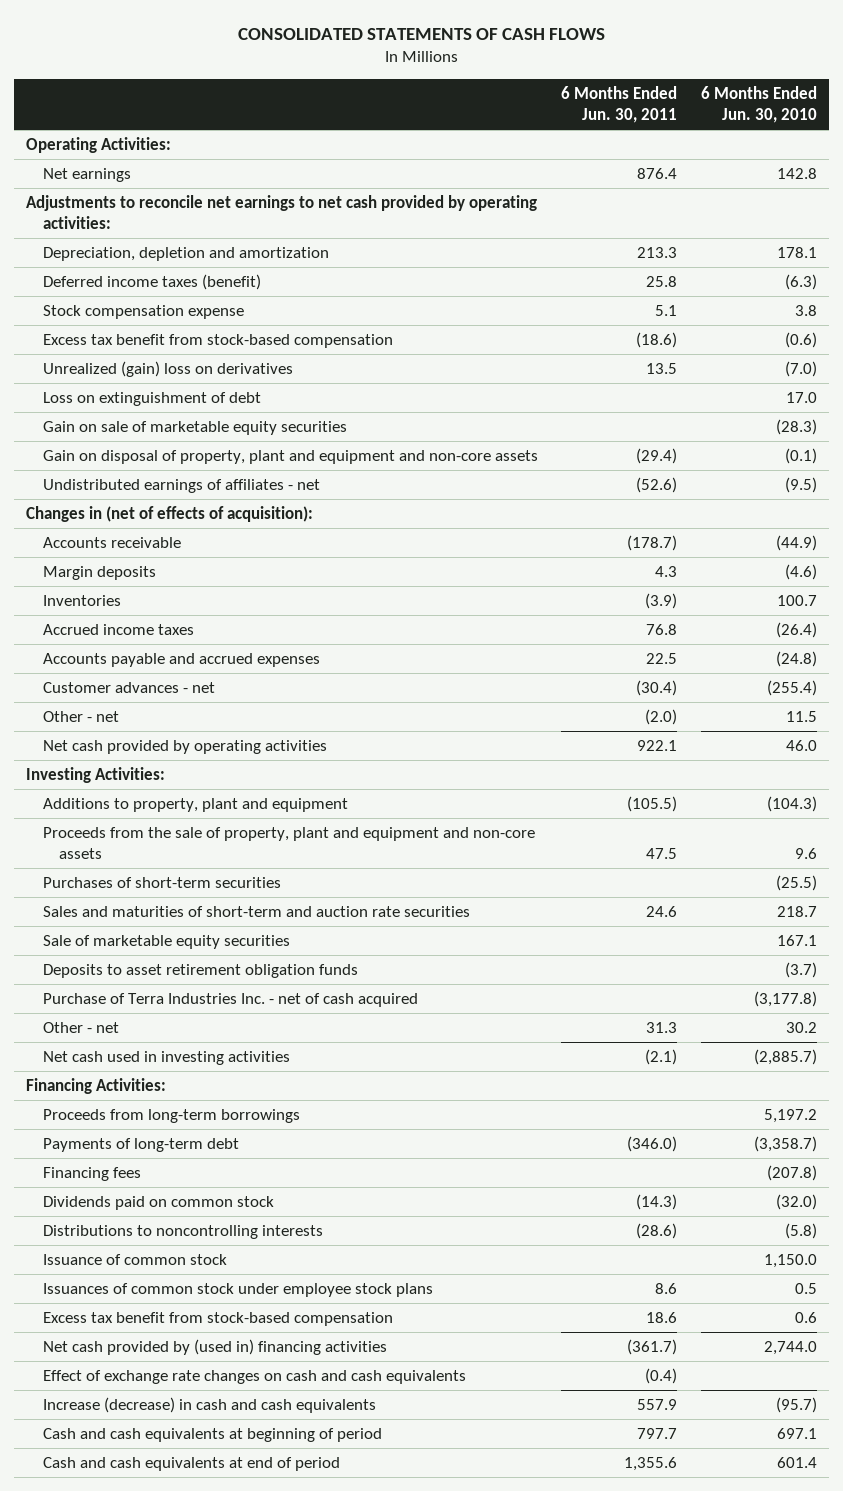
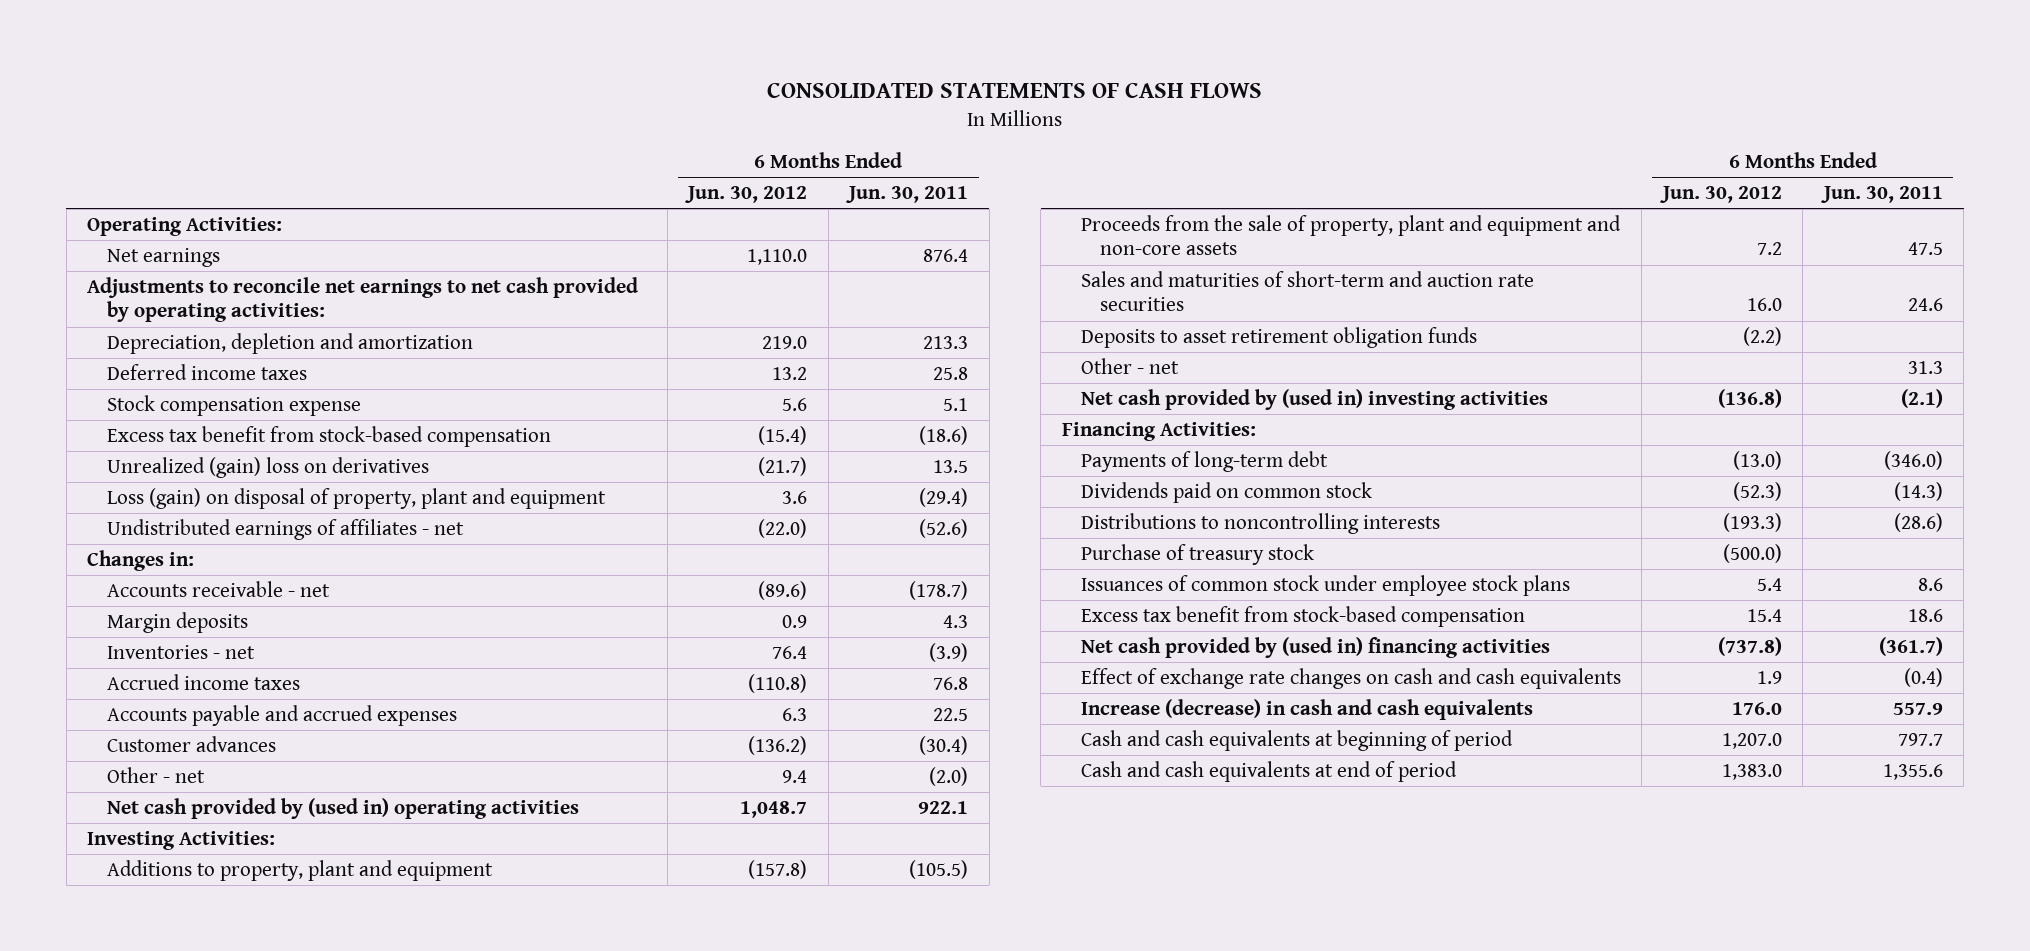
[701,85,818,124] 6 Months Ended Jun. 30, 2010 -> none
none -> [685,186,808,204] Jun. 30, 2012
[42,273,261,290] Deferred income taxes (benefit) -> [106,363,307,380] Deferred income taxes
[42,391,261,406] Loss on extinguishment of debt -> none
[42,420,347,435] Gain on sale of marketable equity securities -> none
[42,449,538,464] Gain on disposal of property, plant and equipment and non-core assets -> [106,487,606,509] Loss (gain) on disposal of property, plant and equipment
[25,505,313,522] Changes in (net of effects of acquisition): -> [87,549,195,571] Changes in:
[42,536,181,548] Accounts receivable -> [106,580,330,597] Accounts receivable - net
[42,594,121,606] Inventories -> [106,644,255,659] Inventories - net
[42,681,215,693] Customer advances - net -> [106,735,276,752] Customer advances
[42,739,327,754] Net cash provided by operating activities -> [106,797,579,819] Net cash provided by (used in) operating activities
[42,876,281,888] Purchases of short-term securities -> none
[42,934,290,949] Sale of marketable equity securities -> none
[42,992,418,1007] Purchase of Terra Industries Inc. - net of cash acquired -> none
[42,1050,290,1065] Net cash used in investing activities -> [1080,388,1548,410] Net cash provided by (used in) investing activities
[42,1108,300,1123] Proceeds from long-term borrowings -> none
[42,1166,141,1181] Financing fees -> none
[42,1253,227,1265] Issuance of common stock -> none
none -> [1080,543,1314,565] Purchase of treasury stock

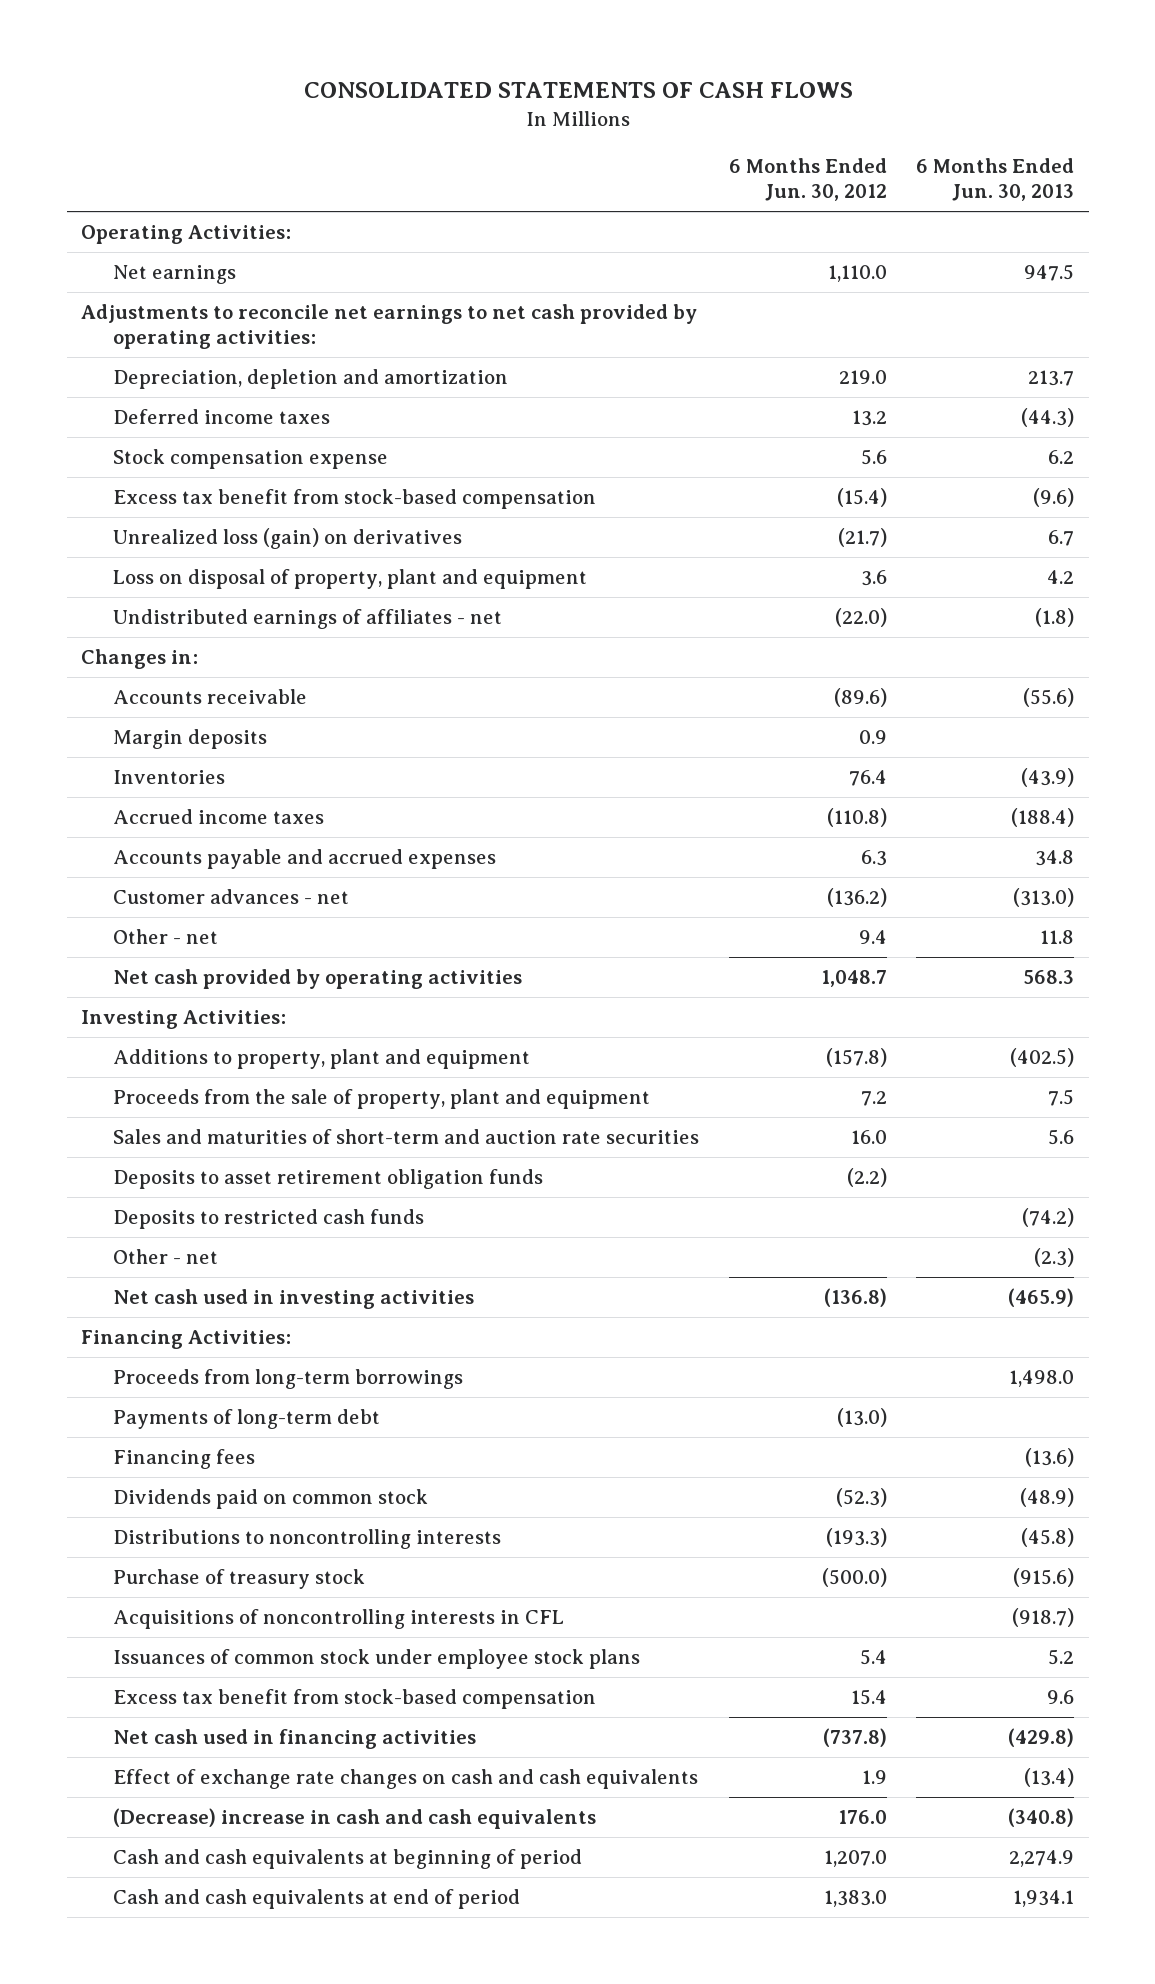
[846,186,969,204] Jun. 30, 2011 -> none
none -> [916,158,1075,202] 6 Months Ended Jun. 30, 2013
[106,456,429,478] Unrealized (gain) loss on derivatives -> [113,528,463,550] Unrealized loss (gain) on derivatives
[106,487,606,509] Loss (gain) on disposal of property, plant and equipment -> [113,569,588,590] Loss on disposal of property, plant and equipment
[106,580,330,597] Accounts receivable - net -> [113,689,308,705] Accounts receivable
[106,644,255,659] Inventories - net -> [113,770,226,785] Inventories
[106,735,276,752] Customer advances -> [113,889,350,905] Customer advances - net
[106,797,579,819] Net cash provided by (used in) operating activities -> [113,969,523,990] Net cash provided by operating activities
[1080,214,1621,256] Proceeds from the sale of property, plant and equipment and non-core assets -> [113,1089,651,1110] Proceeds from the sale of property, plant and equipment
none -> [113,1209,425,1230] Deposits to restricted cash funds
[1080,388,1548,410] Net cash provided by (used in) investing activities -> [113,1289,475,1310] Net cash used in investing activities
none -> [113,1369,464,1390] Proceeds from long-term borrowings
none -> [113,1449,256,1470] Financing fees
none -> [113,1609,565,1630] Acquisitions of noncontrolling interests in CFL
[1080,636,1550,658] Net cash provided by (used in) financing activities -> [113,1729,477,1750] Net cash used in financing activities
[1080,698,1533,720] Increase (decrease) in cash and cash equivalents -> [113,1808,597,1830] (Decrease) increase in cash and cash equivalents

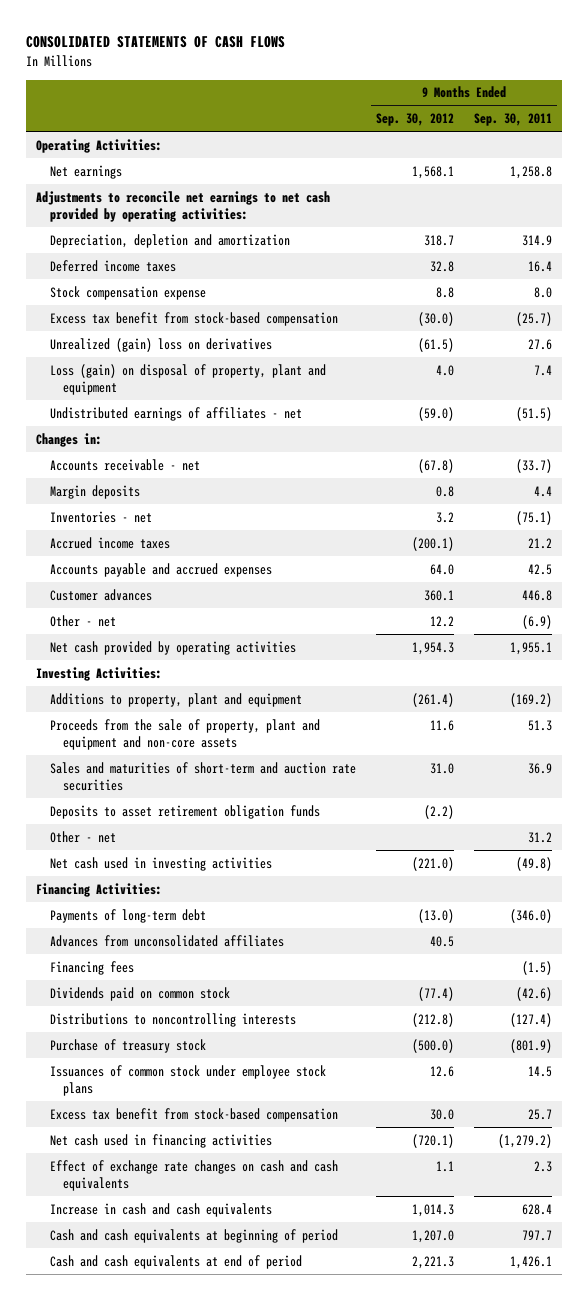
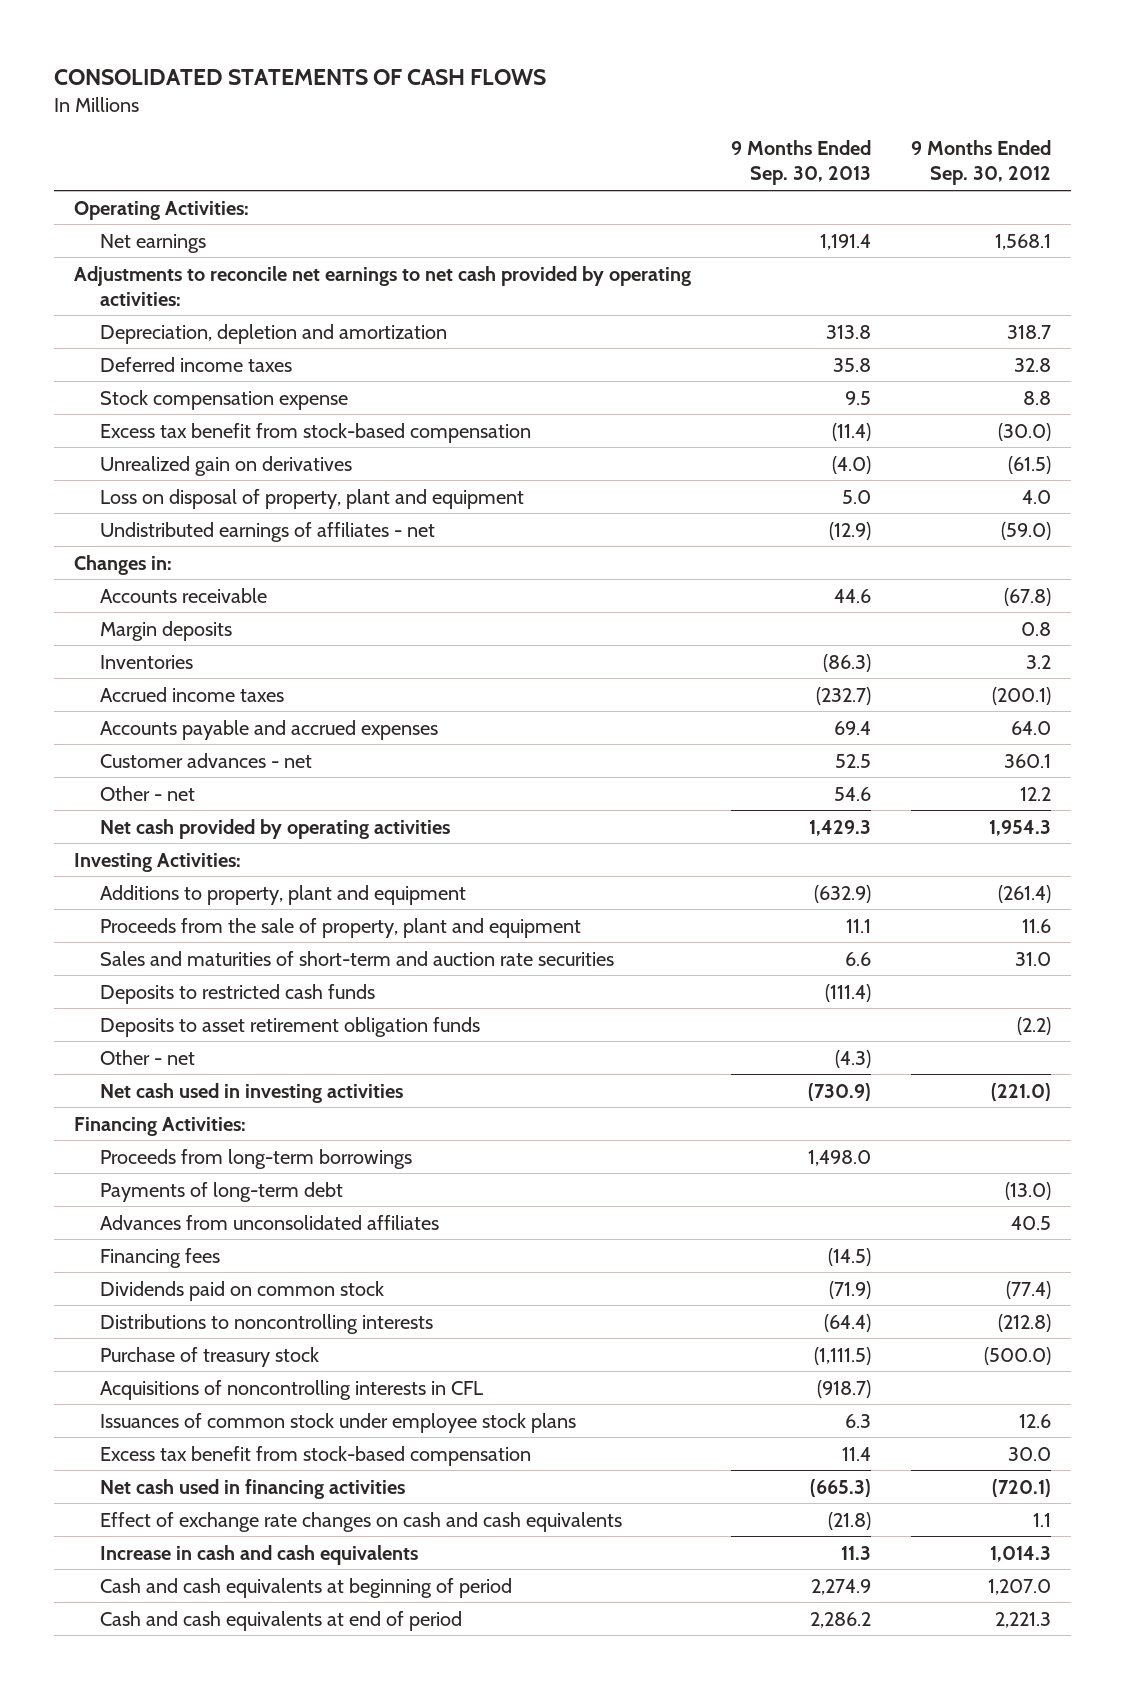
[473,113,552,127] Sep. 30, 2011 -> none
none -> [730,140,871,186] 9 Months Ended Sep. 30, 2013
[49,337,272,352] Unrealized (gain) loss on derivatives -> [99,455,352,476] Unrealized gain on derivatives
[49,363,326,396] Loss (gain) on disposal of property, plant and equipment -> [99,488,524,509] Loss on disposal of property, plant and equipment
[49,458,200,471] Accounts receivable - net -> [99,587,267,603] Accounts receivable
[49,510,152,523] Inventories - net -> [99,654,193,669] Inventories
[49,588,152,601] Customer advances -> [99,752,312,768] Customer advances - net
[49,718,320,751] Proceeds from the sale of property, plant and equipment and non-core assets -> [99,917,581,938] Proceeds from the sale of property, plant and equipment
none -> [99,983,375,1004] Deposits to restricted cash funds
none -> [99,1148,412,1169] Proceeds from long-term borrowings
none -> [99,1379,483,1400] Acquisitions of noncontrolling interests in CFL

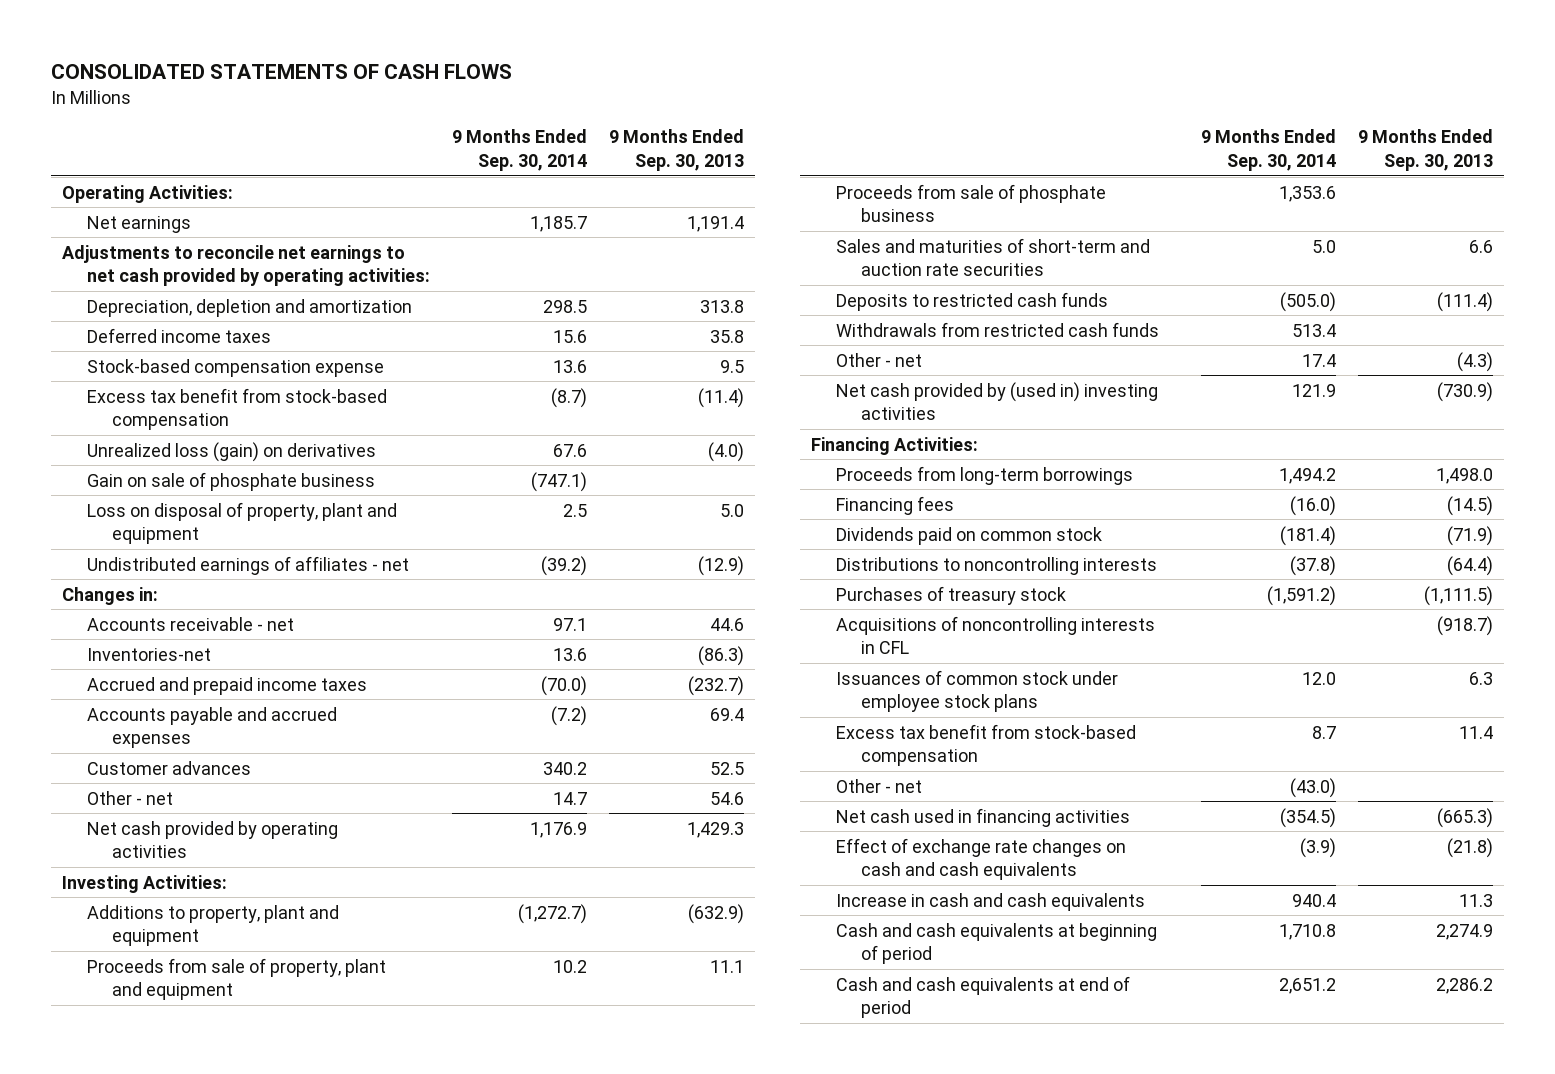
[910,140,1051,186] 9 Months Ended Sep. 30, 2012 -> none
none -> [451,129,587,171] 9 Months Ended Sep. 30, 2014
[99,389,348,410] Stock compensation expense -> [86,358,384,377] Stock-based compensation expense
[99,455,352,476] Unrealized gain on derivatives -> [86,441,376,462] Unrealized loss (gain) on derivatives
none -> [86,471,375,491] Gain on sale of phosphate business
[99,620,232,641] Margin deposits -> none
[99,587,267,603] Accounts receivable -> [86,616,294,631] Accounts receivable - net
[99,654,193,669] Inventories -> [86,647,211,661] Inventories-net
[99,686,284,702] Accrued income taxes -> [86,676,367,695] Accrued and prepaid income taxes
[99,752,312,768] Customer advances - net -> [86,760,251,775] Customer advances
[99,917,581,938] Proceeds from the sale of property, plant and equipment -> [86,957,386,1001] Proceeds from sale of property, plant and equipment
none -> [836,183,1107,223] Proceeds from sale of phosphate business
[99,1016,480,1037] Deposits to asset retirement obligation funds -> none
none -> [836,321,1160,337] Withdrawals from restricted cash funds
[99,1082,403,1103] Net cash used in investing activities -> [836,381,1159,421] Net cash provided by (used in) investing activities
[99,1181,343,1202] Payments of long-term debt -> none
[99,1214,439,1230] Advances from unconsolidated affiliates -> none
[99,1346,319,1367] Purchase of treasury stock -> [836,585,1067,605] Purchases of treasury stock
none -> [836,778,923,793] Other - net

